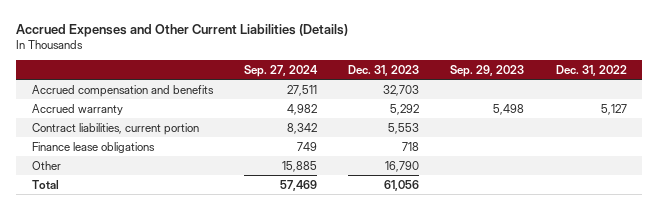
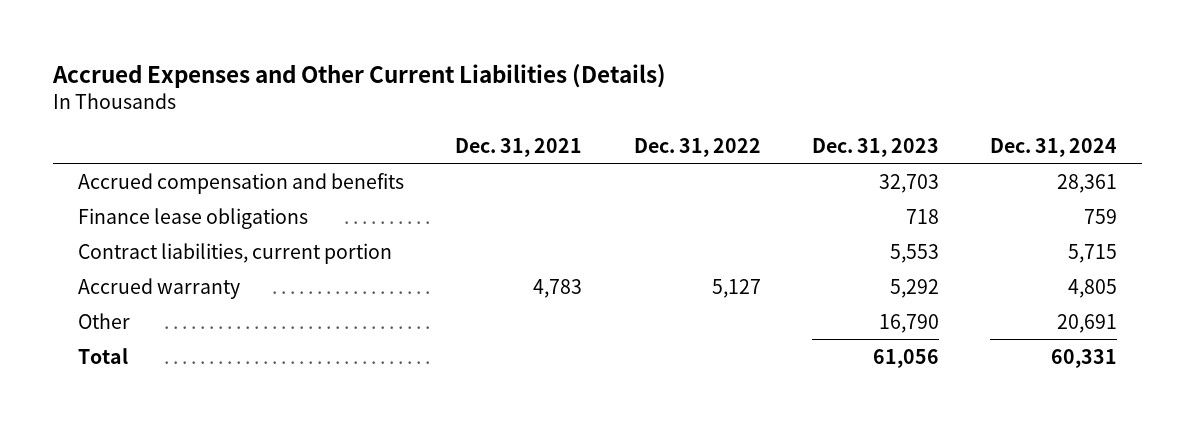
[243,64,318,77] Sep. 27, 2024 -> none
[450,64,525,77] Sep. 29, 2023 -> none
none -> [455,137,583,157] Dec. 31, 2021
none -> [989,137,1117,157] Dec. 31, 2024
[31,122,199,135] Contract liabilities, current portion -> [78,242,393,264] Contract liabilities, current portion
[31,103,123,115] Accrued warranty -> [78,277,241,299] Accrued warranty

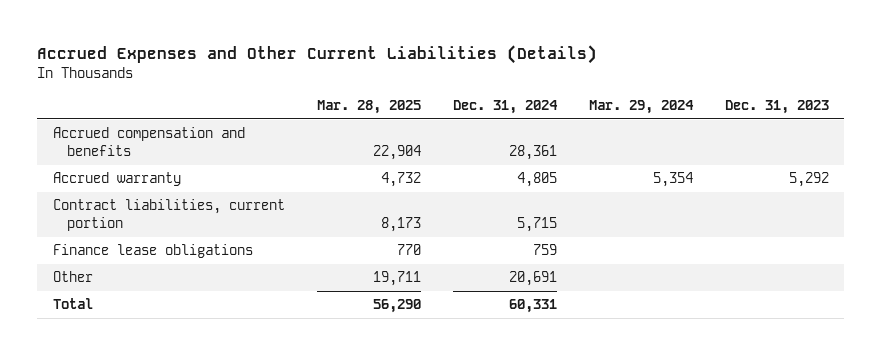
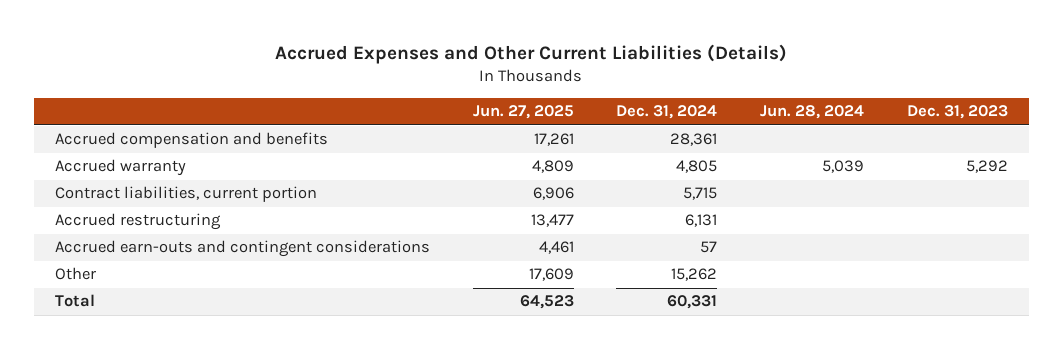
[317,99,422,114] Mar. 28, 2025 -> none
[588,99,694,114] Mar. 29, 2024 -> none
none -> [472,105,574,120] Jun. 27, 2025
none -> [760,105,865,120] Jun. 28, 2024
[53,244,254,259] Finance lease obligations -> none
none -> [55,213,222,231] Accrued restructuring
none -> [55,240,431,258] Accrued earn-outs and contingent considerations
[508,271,557,287] 20,691 -> [671,268,718,282] 15,262

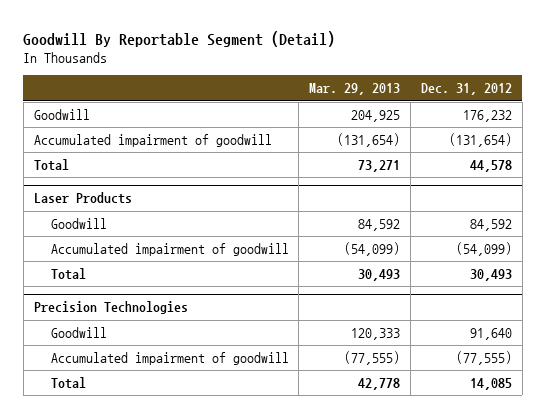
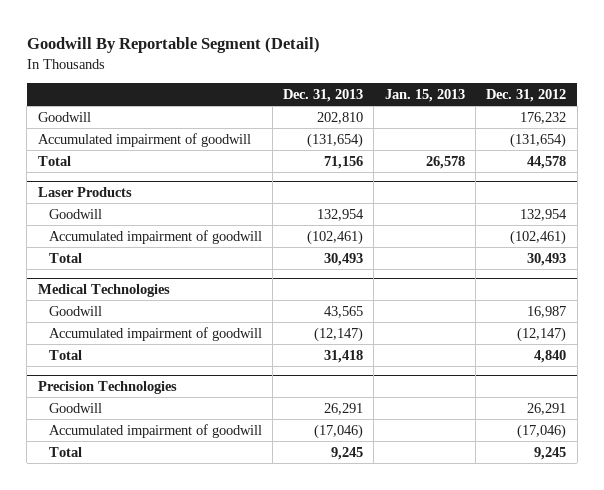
[309,83,401,96] Mar. 29, 2013 -> none
none -> [283,89,364,103] Dec. 31, 2013
none -> [384,89,465,103] Jan. 15, 2013
[470,218,513,231] 84,592 -> [520,208,568,221] 132,954
[456,241,513,256] (54,099) -> [510,229,567,245] (102,461)
none -> [37,283,170,297] Medical Technologies
none -> [48,305,102,316] Goodwill
none -> [48,326,262,341] Accumulated impairment of goodwill
none -> [48,349,82,360] Total
[470,327,513,340] 91,640 -> [527,402,567,415] 26,291
[456,350,513,365] (77,555) -> [517,423,567,439] (17,046)
[470,377,513,390] 14,085 -> [534,446,567,460] 9,245

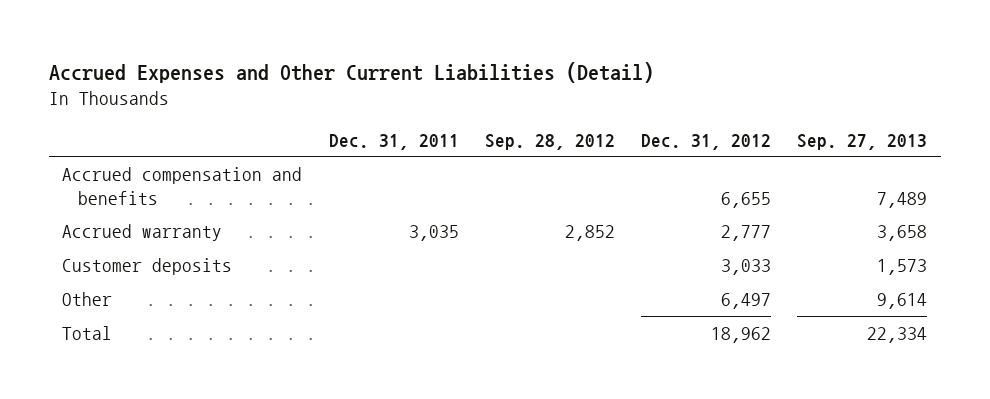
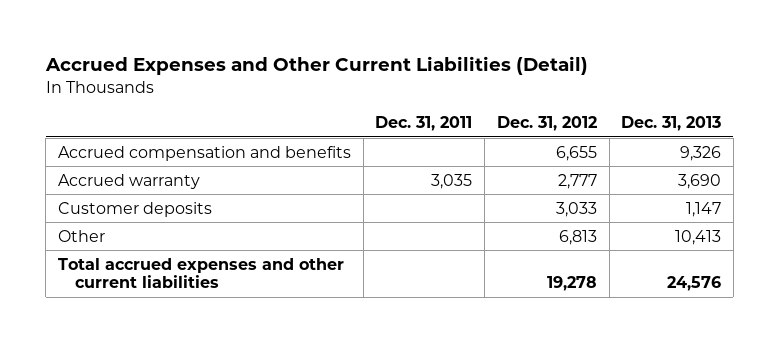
[484,133,615,150] Sep. 28, 2012 -> none
[797,133,928,150] Sep. 27, 2013 -> none
none -> [621,116,722,132] Dec. 31, 2013
[62,325,113,340] Total -> none
[721,292,772,309] 6,497 -> [558,229,597,245] 6,813
none -> [57,257,344,289] Total accrued expenses and other current liabilities

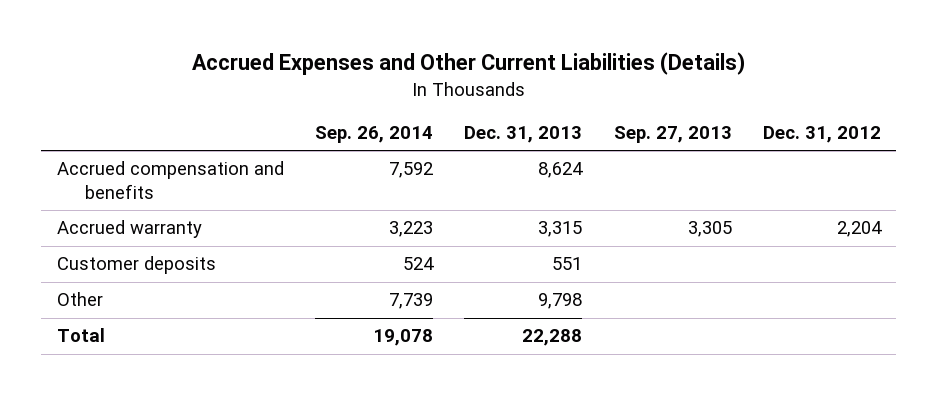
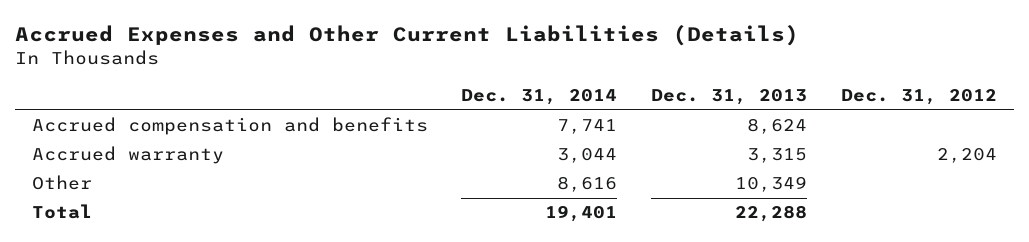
[315,125,434,143] Sep. 26, 2014 -> none
[613,125,732,143] Sep. 27, 2013 -> none
none -> [461,89,618,106] Dec. 31, 2014
[56,256,216,275] Customer deposits -> none
[538,293,583,310] 9,798 -> [735,176,808,193] 10,349

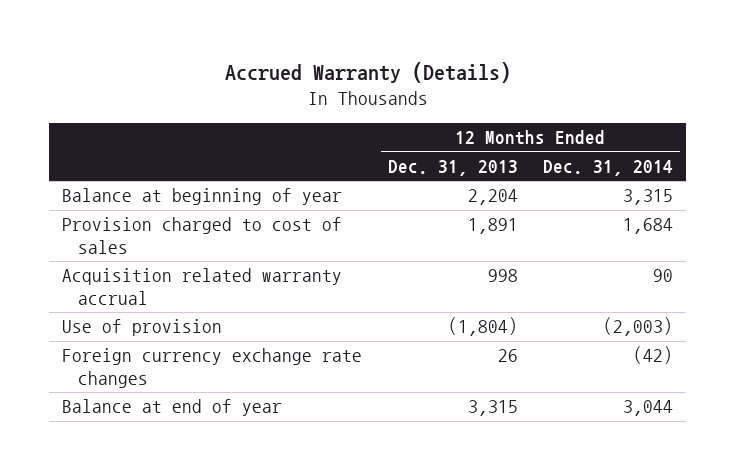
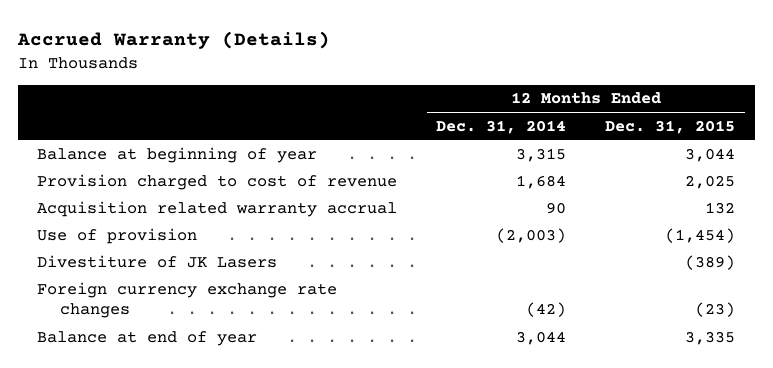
[387,160,518,177] Dec. 31, 2013 -> none
none -> [605,119,736,134] Dec. 31, 2015
[61,217,342,254] Provision charged to cost of sales -> [37,173,398,190] Provision charged to cost of revenue
none -> [37,254,278,268] Divestiture of JK Lasers

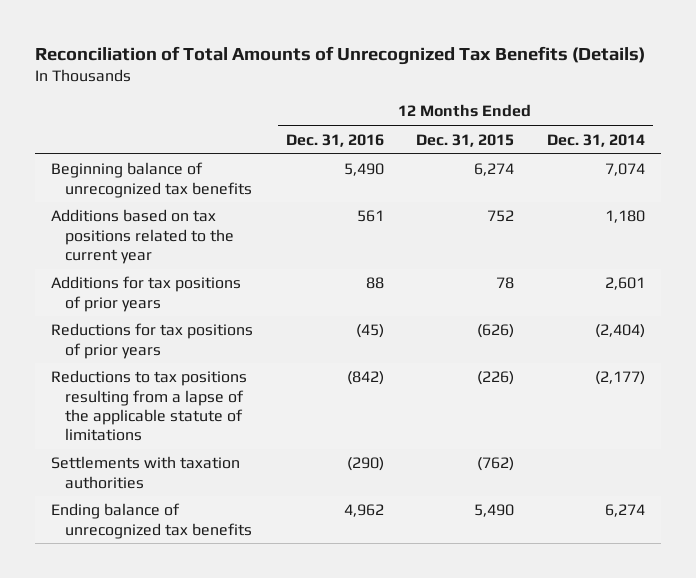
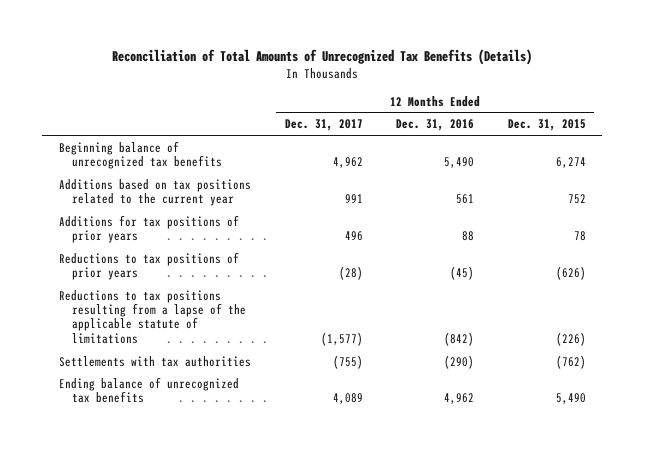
[547,133,646,147] Dec. 31, 2014 -> none
none -> [284,119,363,132] Dec. 31, 2017
[51,323,254,359] Reductions for tax positions of prior years -> [59,251,240,280] Reductions to tax positions of prior years
[51,456,241,489] Settlements with taxation authorities -> [59,355,252,367] Settlements with tax authorities

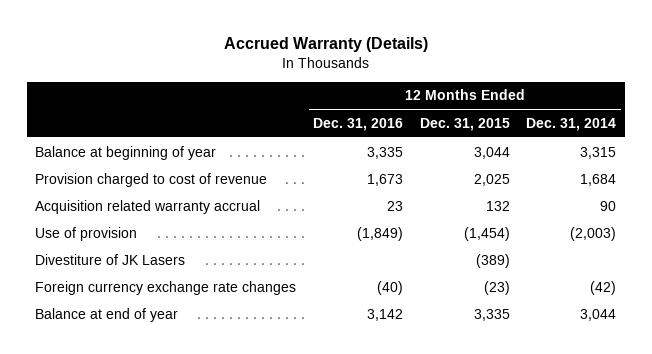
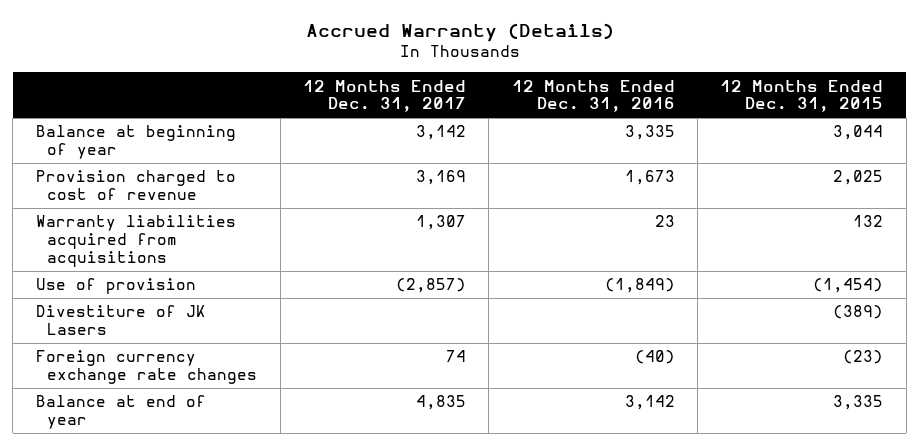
[526,117,617,131] Dec. 31, 2014 -> none
none -> [302,79,466,113] 12 Months Ended Dec. 31, 2017
[35,199,261,214] Acquisition related warranty accrual -> [35,215,236,267] Warranty liabilities acquired from acquisitions

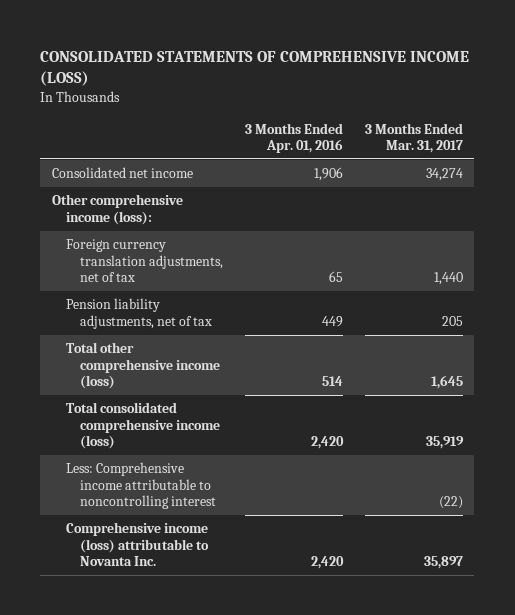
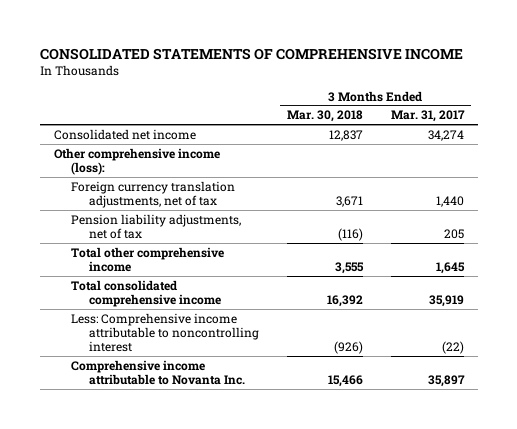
[40,50,470,87] CONSOLIDATED STATEMENTS OF COMPREHENSIVE INCOME (LOSS) -> [39,47,463,60] CONSOLIDATED STATEMENTS OF COMPREHENSIVE INCOME
[244,122,343,154] 3 Months Ended Apr. 01, 2016 -> none
none -> [286,110,363,123] Mar. 30, 2018
[65,342,220,389] Total other comprehensive income (loss) -> [71,246,225,272] Total other comprehensive income
[65,402,220,449] Total consolidated comprehensive income (loss) -> [71,279,222,307] Total consolidated comprehensive income
[65,522,209,566] Comprehensive income (loss) attributable to Novanta Inc. -> [71,359,246,385] Comprehensive income attributable to Novanta Inc.

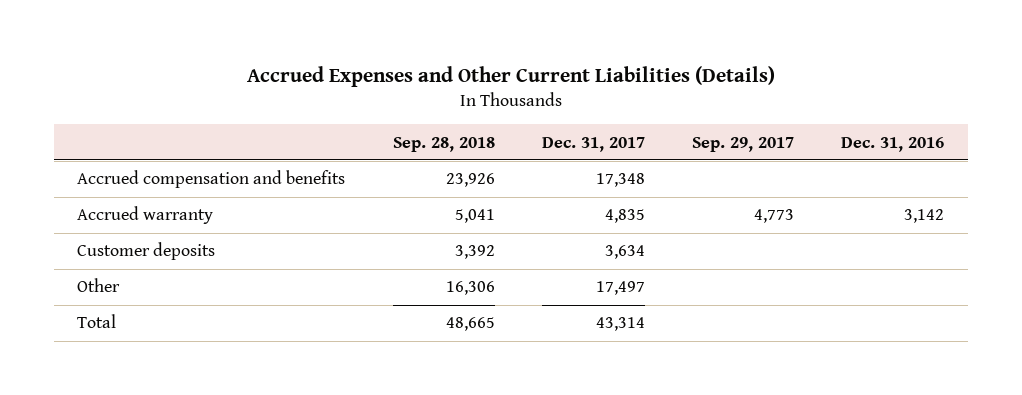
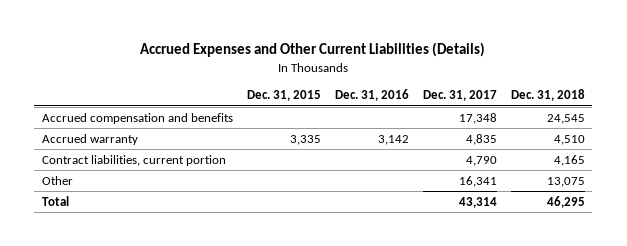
[392,136,495,152] Sep. 28, 2018 -> none
[692,136,795,152] Sep. 29, 2017 -> none
none -> [246,90,321,102] Dec. 31, 2015
none -> [511,89,586,102] Dec. 31, 2018
[77,242,216,261] Customer deposits -> none
none -> [41,154,226,166] Contract liabilities, current portion
[595,281,645,296] 17,497 -> [459,175,498,187] 16,341

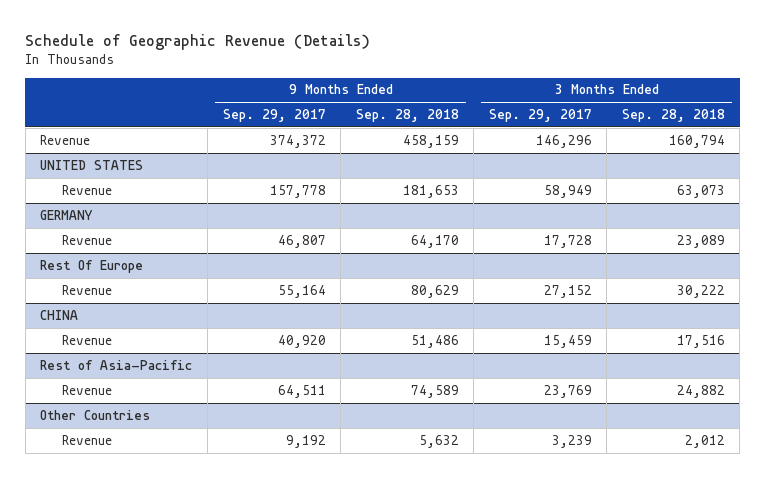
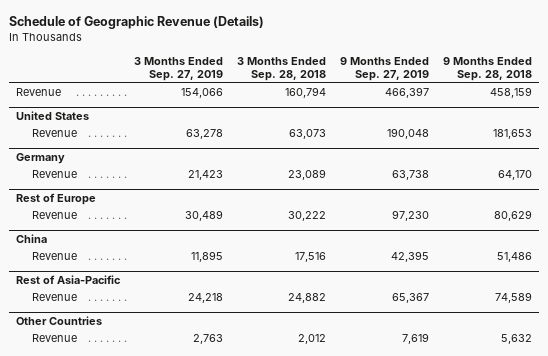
[222,109,326,123] Sep. 29, 2017 -> none
[488,109,592,123] Sep. 29, 2017 -> none
none -> [133,56,223,82] 3 Months Ended Sep. 27, 2019
none -> [339,56,429,82] 9 Months Ended Sep. 27, 2019
[40,159,144,170] UNITED STATES -> [16,111,90,121] United States
[40,209,94,220] GERMANY -> [16,153,66,165] Germany
[40,259,144,273] Rest Of Europe -> [16,193,97,206] Rest of Europe
[40,309,79,320] CHINA -> [16,234,48,244] China

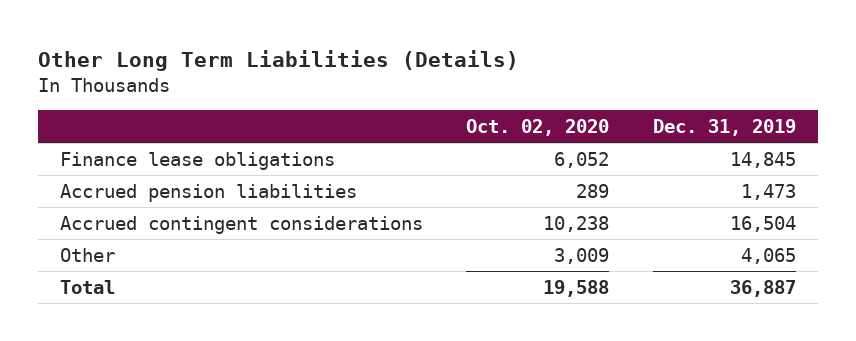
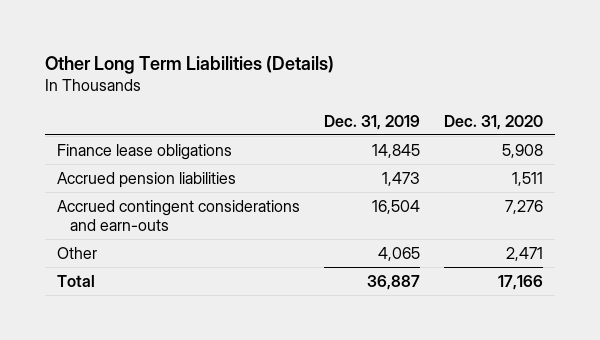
[466,118,610,136] Oct. 02, 2020 -> none
none -> [443,114,543,130] Dec. 31, 2020
[59,215,423,234] Accrued contingent considerations -> [57,199,301,231] Accrued contingent considerations and earn-outs

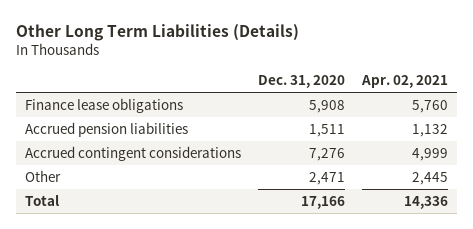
[323,114,420,130] Dec. 31, 2019 -> none
none -> [361,75,449,89] Apr. 02, 2021
[57,199,301,231] Accrued contingent considerations and earn-outs -> [24,145,241,161] Accrued contingent considerations

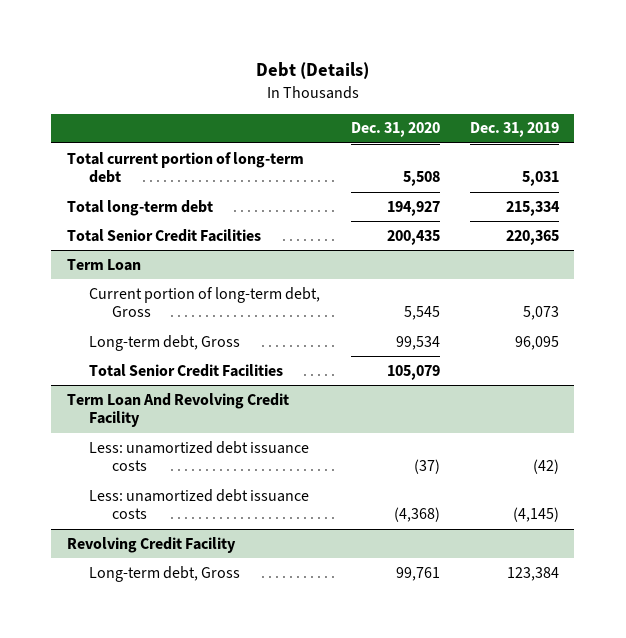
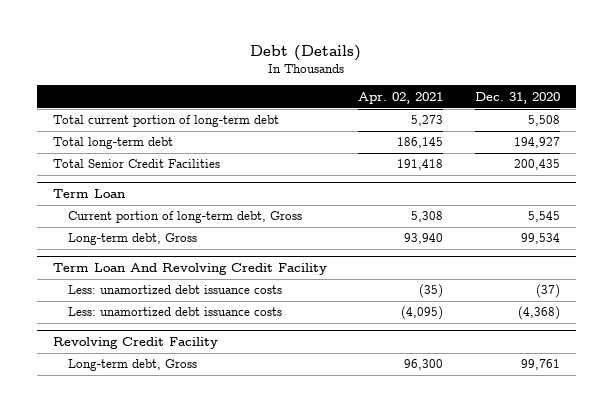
[469,122,559,138] Dec. 31, 2019 -> none
none -> [358,91,444,104] Apr. 02, 2021
[89,363,284,377] Total Senior Credit Facilities -> none

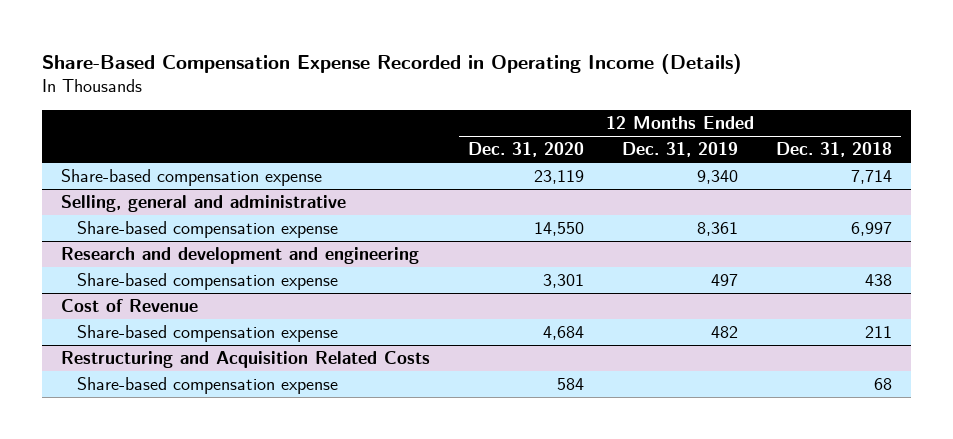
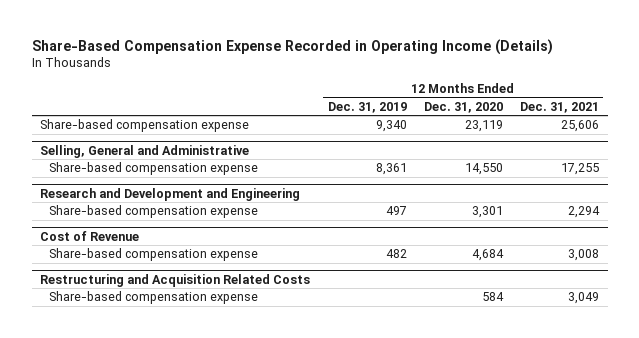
[775,142,892,158] Dec. 31, 2018 -> none
none -> [520,101,600,113] Dec. 31, 2021
[61,195,347,213] Selling, general and administrative -> [40,144,250,158] Selling, General and Administrative
[61,247,420,265] Research and development and engineering -> [40,187,301,201] Research and Development and Engineering

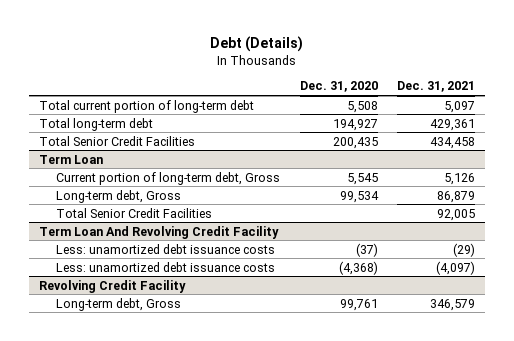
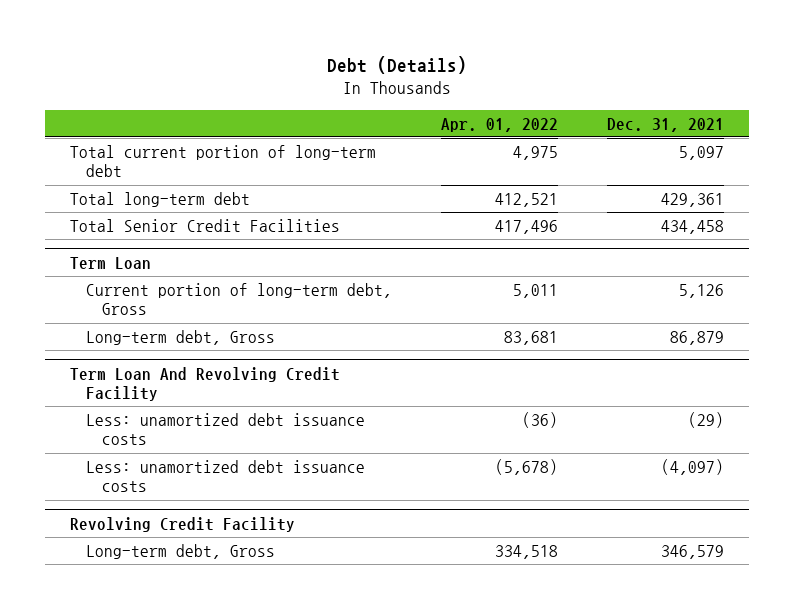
[299,81,378,93] Dec. 31, 2020 -> none
none -> [441,117,559,132] Apr. 01, 2022
[56,207,213,218] Total Senior Credit Facilities -> none

